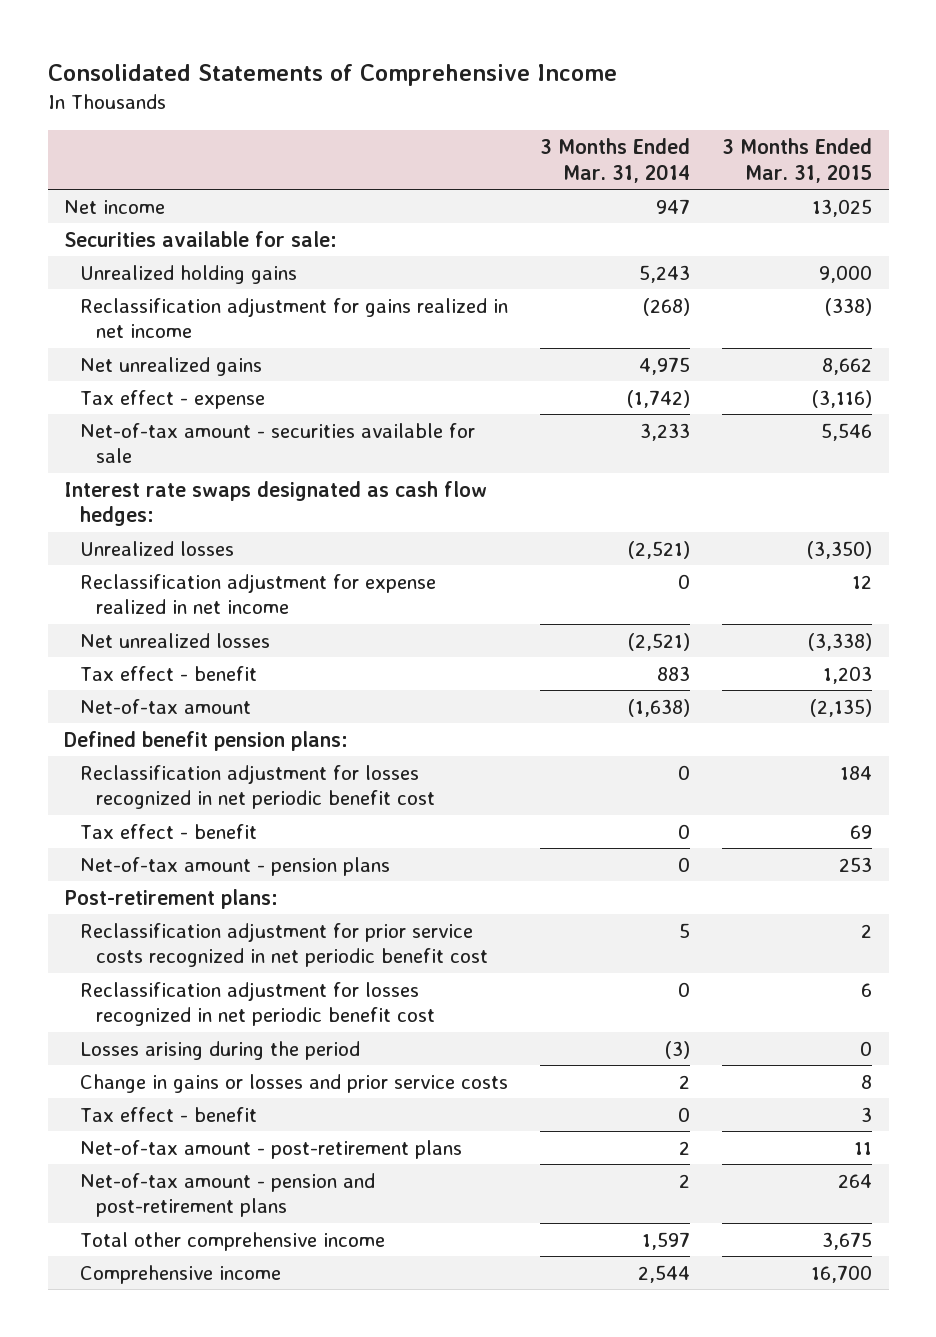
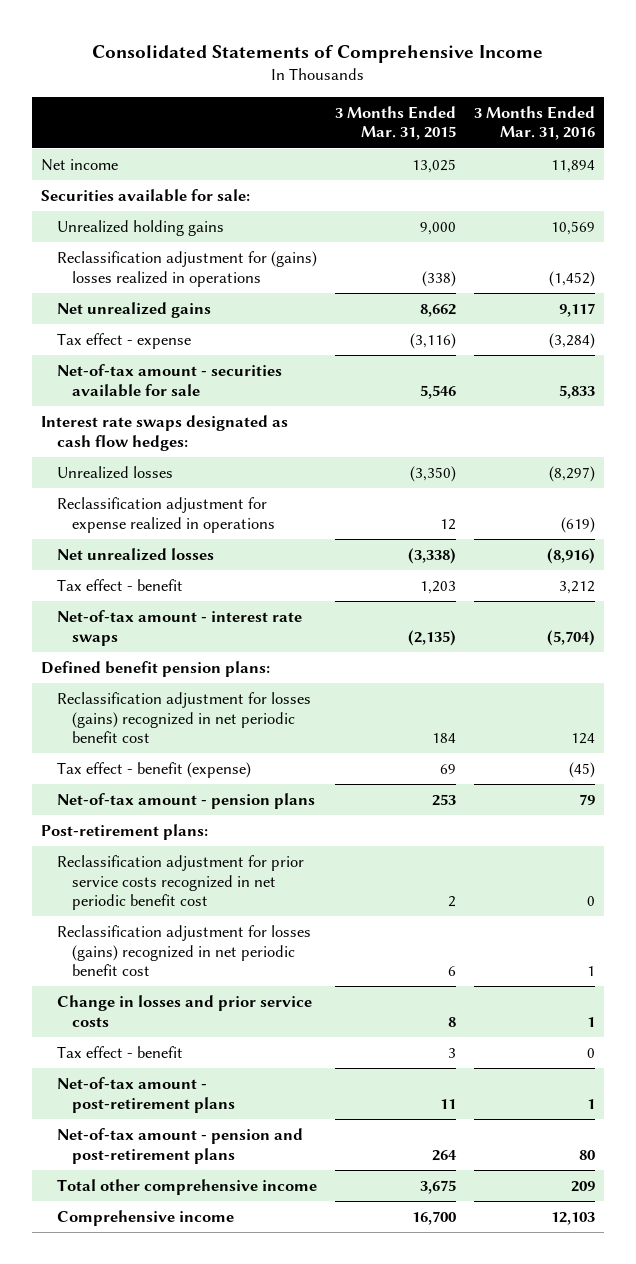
[540,138,691,183] 3 Months Ended Mar. 31, 2014 -> none
none -> [473,105,595,141] 3 Months Ended Mar. 31, 2016
[79,297,508,339] Reclassification adjustment for gains realized in net income -> [56,250,317,287] Reclassification adjustment for (gains) losses realized in operations
[79,573,436,615] Reclassification adjustment for expense realized in net income -> [56,496,275,533] Reclassification adjustment for expense realized in operations
[79,698,251,714] Net-of-tax amount -> [56,609,302,646] Net-of-tax amount - interest rate swaps
[79,764,435,810] Reclassification adjustment for losses recognized in net periodic benefit cost -> [56,691,311,744] Reclassification adjustment for losses (gains) recognized in net periodic benefit cost
[79,823,257,839] Tax effect - benefit -> [56,761,251,778] Tax effect - benefit (expense)
[79,1040,360,1060] Losses arising during the period -> none
[79,981,435,1027] Reclassification adjustment for losses recognized in net periodic benefit cost -> [56,924,311,977] Reclassification adjustment for losses (gains) recognized in net periodic benefit cost
[79,1073,508,1093] Change in gains or losses and prior service costs -> [56,994,312,1027] Change in losses and prior service costs

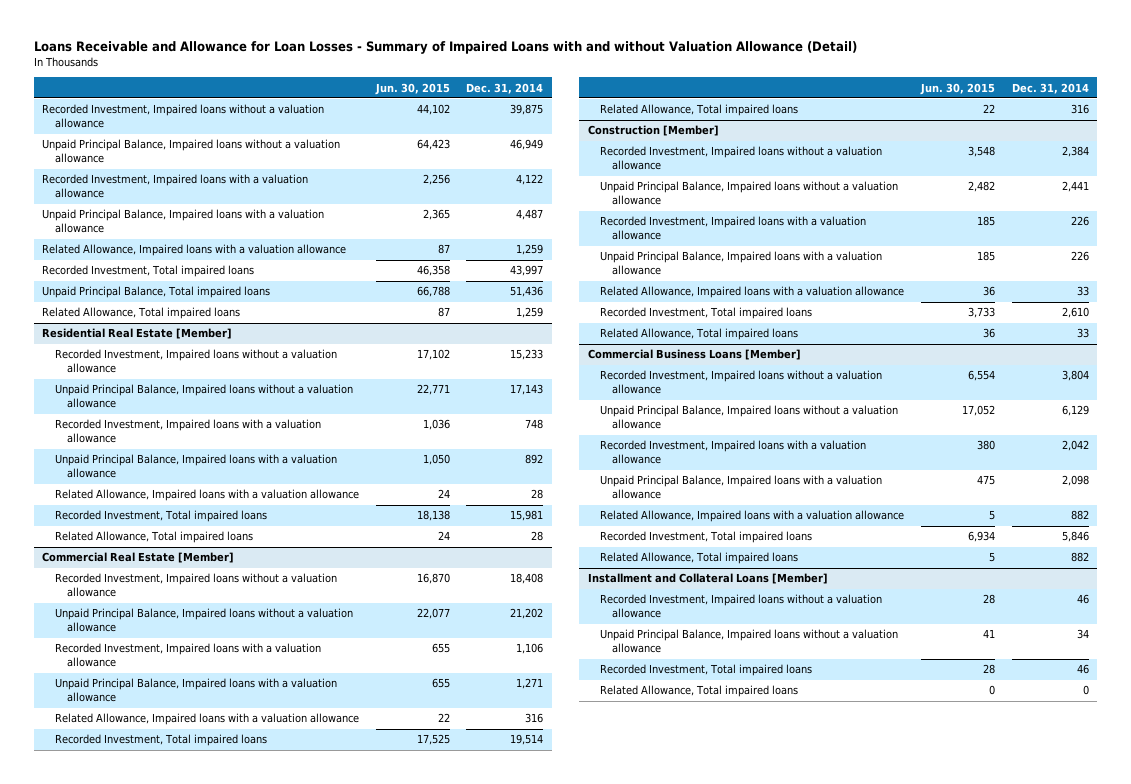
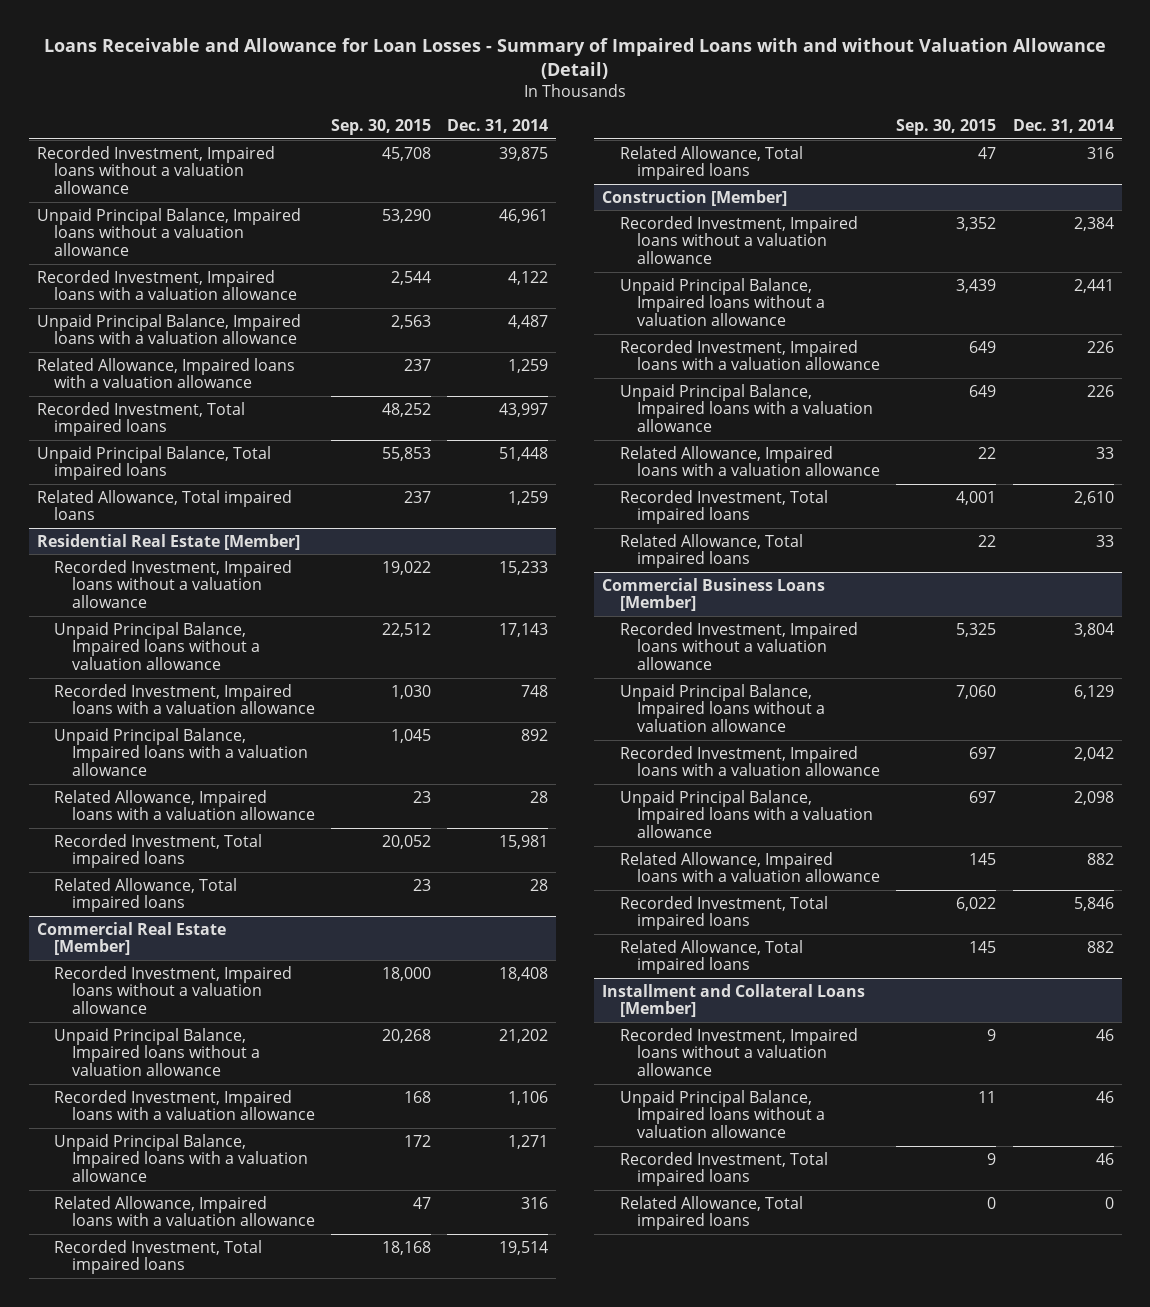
[374,82,450,95] Jun. 30, 2015 -> none
none -> [330,118,431,135] Sep. 30, 2015
[510,139,544,151] 46,949 -> [498,208,548,223] 46,961
[510,286,544,298] 51,436 -> [498,446,548,461] 51,448
[1076,629,1089,640] 34 -> [1095,1090,1114,1103] 46

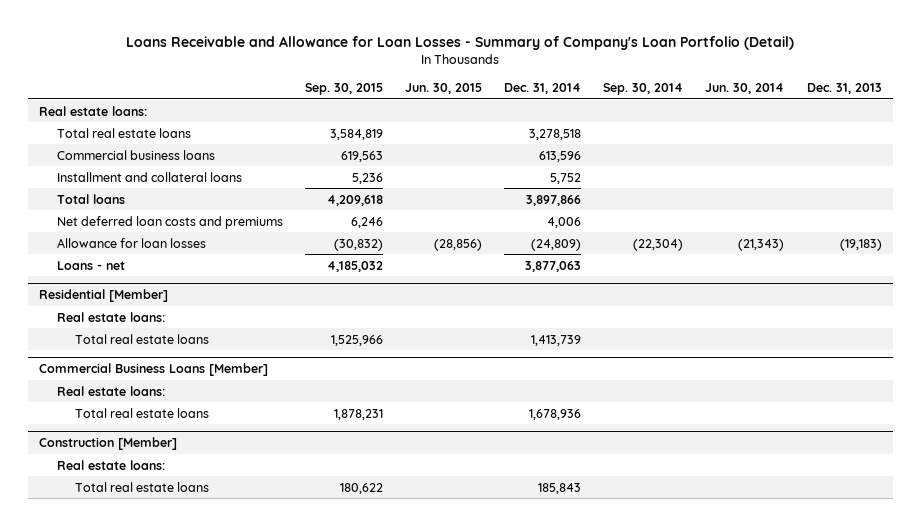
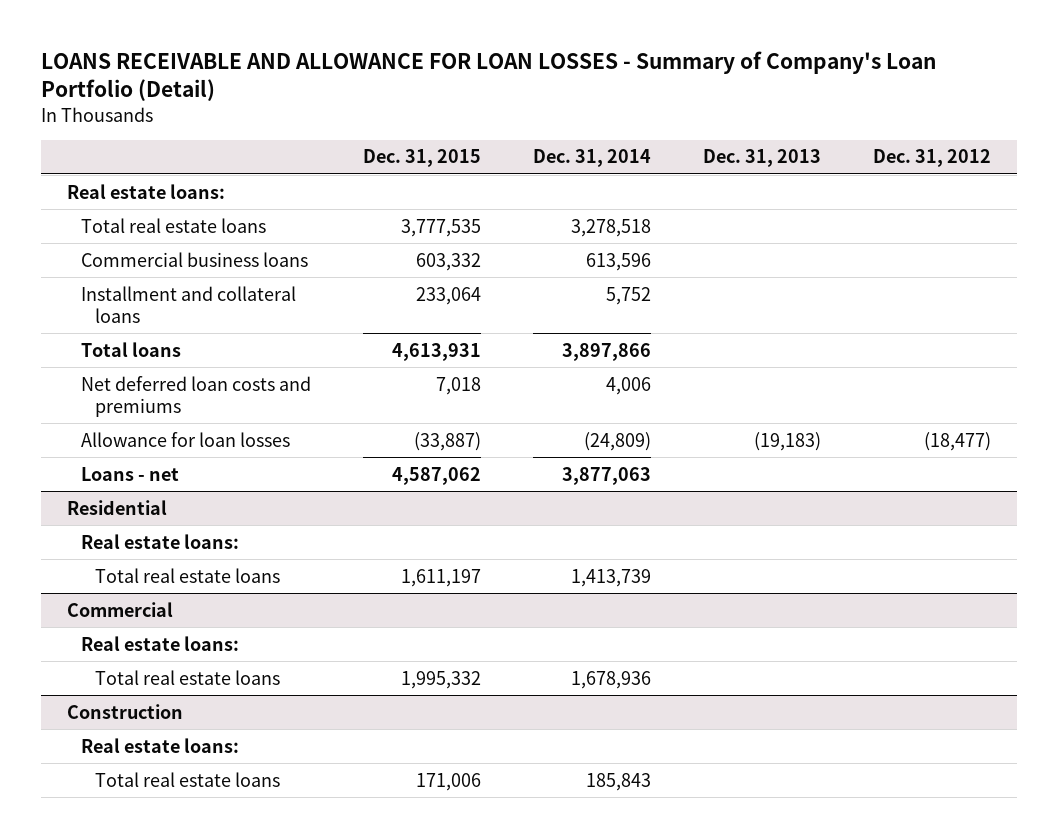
[126,36,795,51] Loans Receivable and Allowance for Loan Losses - Summary of Company's Loan Portfolio (Detail) -> [40,50,936,102] LOANS RECEIVABLE AND ALLOWANCE FOR LOAN LOSSES - Summary of Company's Loan Portfolio (Detail)
[305,83,384,96] Sep. 30, 2015 -> none
[405,83,483,95] Jun. 30, 2015 -> none
[603,83,684,96] Sep. 30, 2014 -> none
[705,83,785,95] Jun. 30, 2014 -> none
none -> [362,149,481,168] Dec. 31, 2015
none -> [872,149,991,168] Dec. 31, 2012
[39,288,169,302] Residential [Member] -> [66,499,167,515] Residential
[39,362,269,376] Commercial Business Loans [Member] -> [66,601,173,617] Commercial
[39,436,178,450] Construction [Member] -> [66,703,183,719] Construction

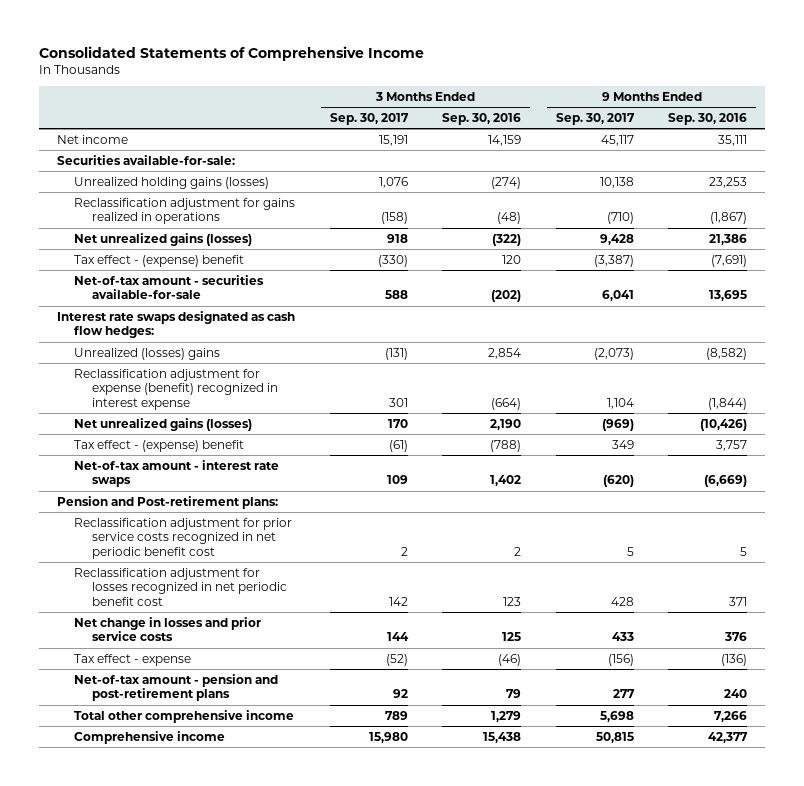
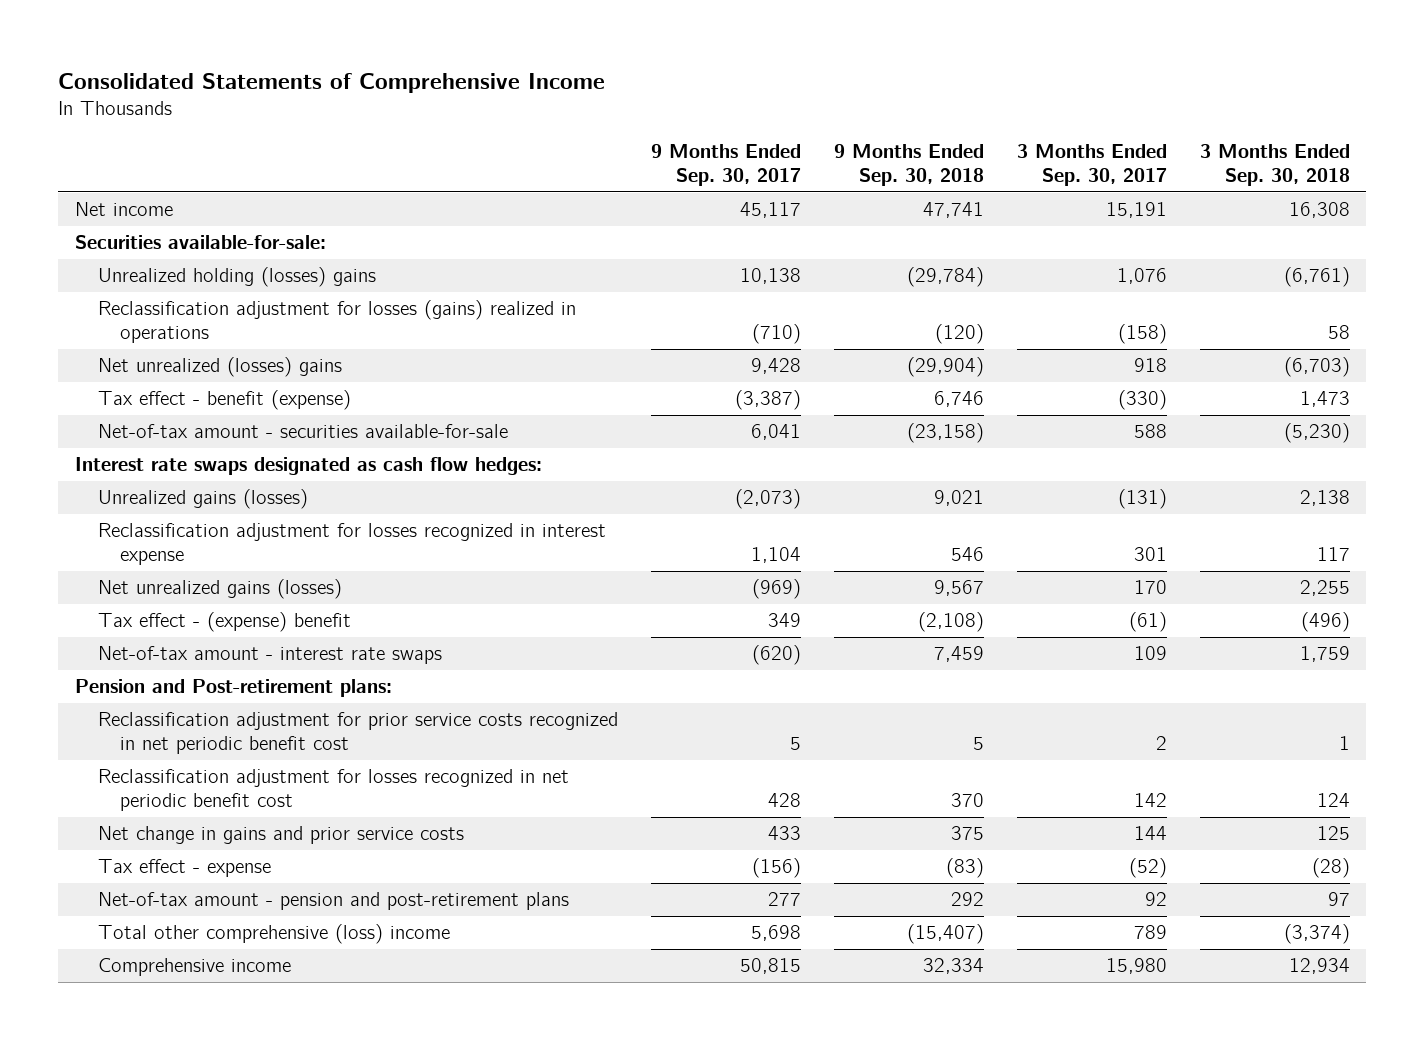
[442,113,522,126] Sep. 30, 2016 -> none
[668,113,748,126] Sep. 30, 2016 -> none
none -> [833,144,984,186] 9 Months Ended Sep. 30, 2018
none -> [1199,144,1350,186] 3 Months Ended Sep. 30, 2018
[74,176,270,189] Unrealized holding gains (losses) -> [97,267,376,288] Unrealized holding (losses) gains
[74,197,296,225] Reclassification adjustment for gains realized in operations -> [97,300,576,343] Reclassification adjustment for losses (gains) realized in operations
[74,232,253,246] Net unrealized gains (losses) -> [97,357,342,378] Net unrealized (losses) gains
[74,254,245,267] Tax effect - (expense) benefit -> [97,390,351,411] Tax effect - benefit (expense)
[74,347,221,360] Unrealized (losses) gains -> [97,489,308,510] Unrealized gains (losses)
[74,368,278,411] Reclassification adjustment for expense (benefit) recognized in interest expense -> [97,523,606,565] Reclassification adjustment for losses recognized in interest expense
[74,616,262,642] Net change in losses and prior service costs -> [97,826,464,845] Net change in gains and prior service costs
[74,709,295,723] Total other comprehensive income -> [97,924,450,945] Total other comprehensive (loss) income

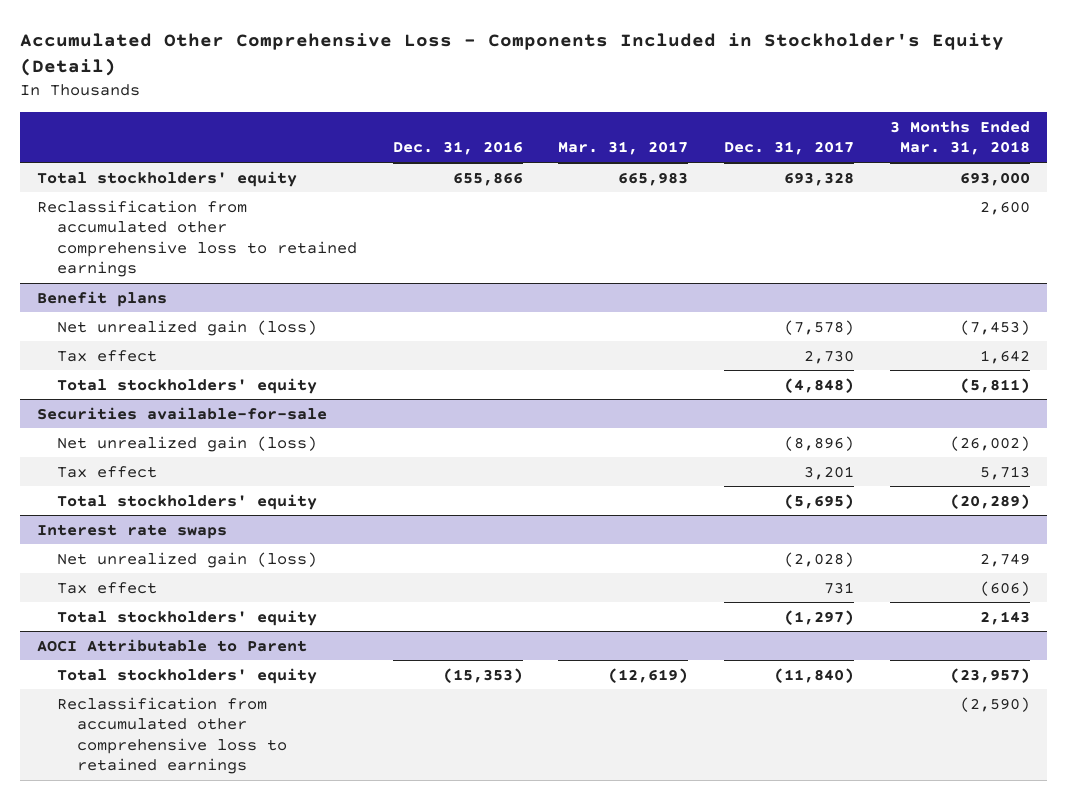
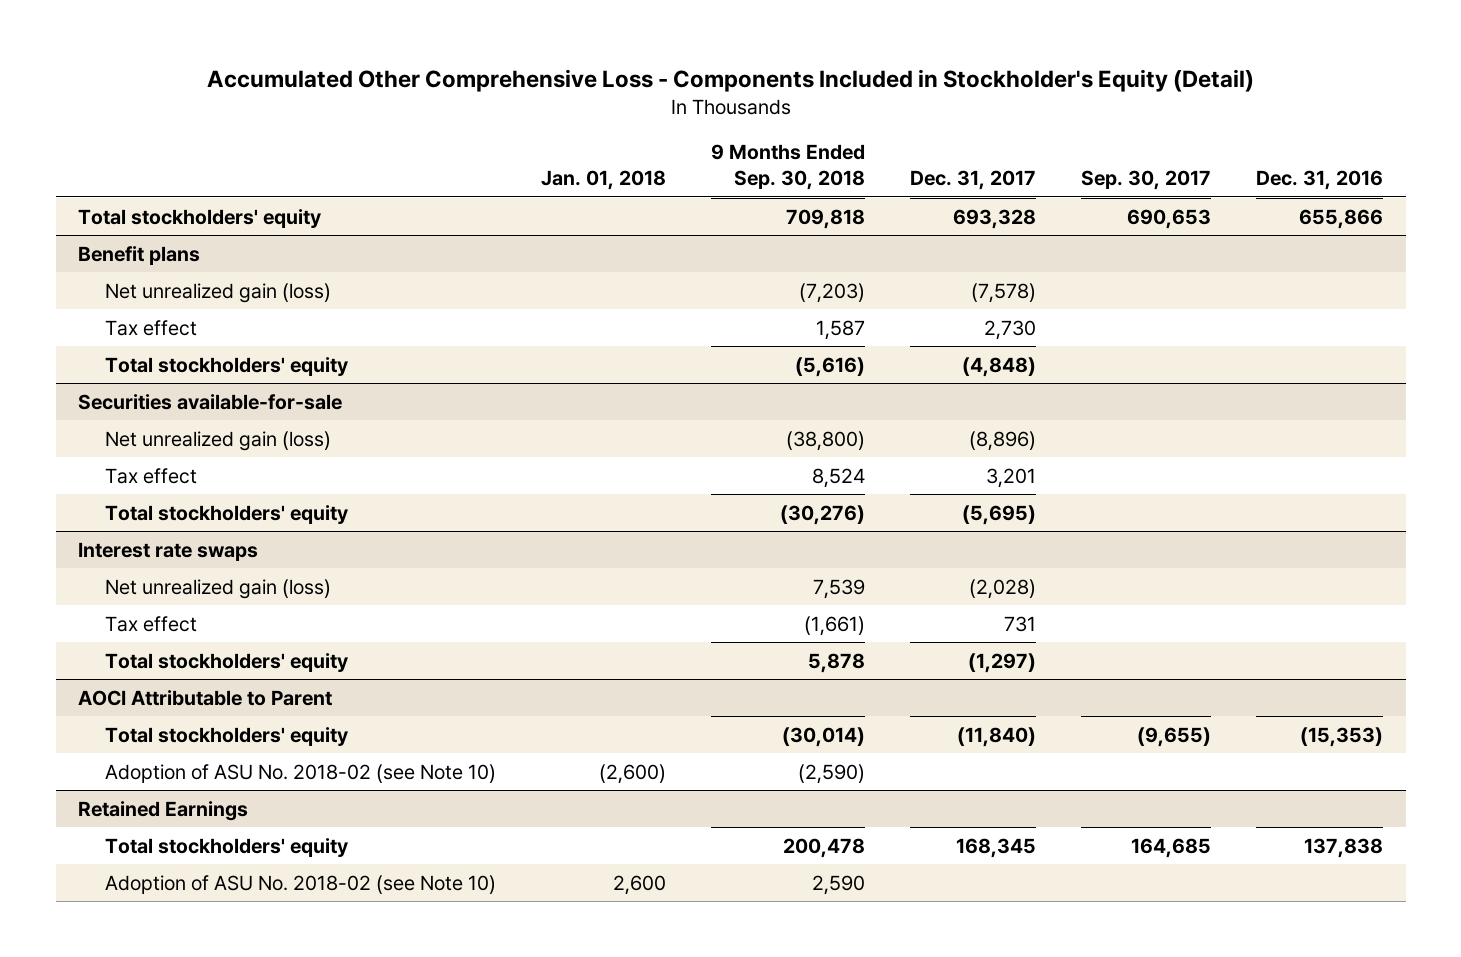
[558,141,689,156] Mar. 31, 2017 -> none
[889,120,1030,156] 3 Months Ended Mar. 31, 2018 -> none
none -> [541,170,667,191] Jan. 01, 2018
none -> [711,144,866,191] 9 Months Ended Sep. 30, 2018
none -> [1081,170,1212,191] Sep. 30, 2017
[37,199,358,278] Reclassification from accumulated other comprehensive loss to retained earnings -> none
[57,696,287,775] Reclassification from accumulated other comprehensive loss to retained earnings -> [105,763,497,783] Adoption of ASU No. 2018-02 (see Note 10)
none -> [78,800,249,821] Retained Earnings
none -> [105,837,349,857] Total stockholders' equity
none -> [105,874,497,894] Adoption of ASU No. 2018-02 (see Note 10)

